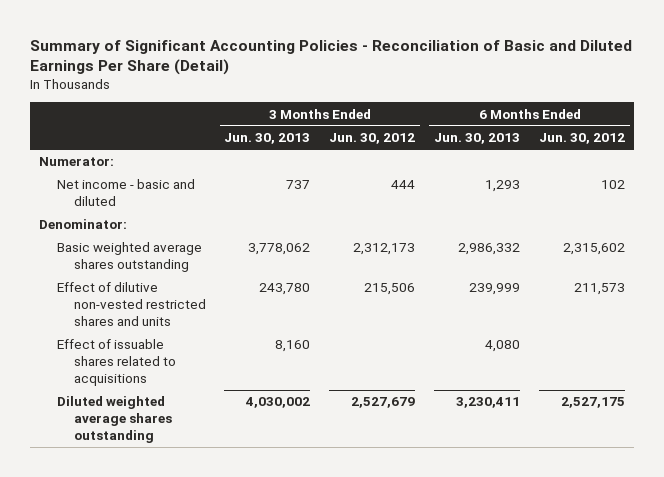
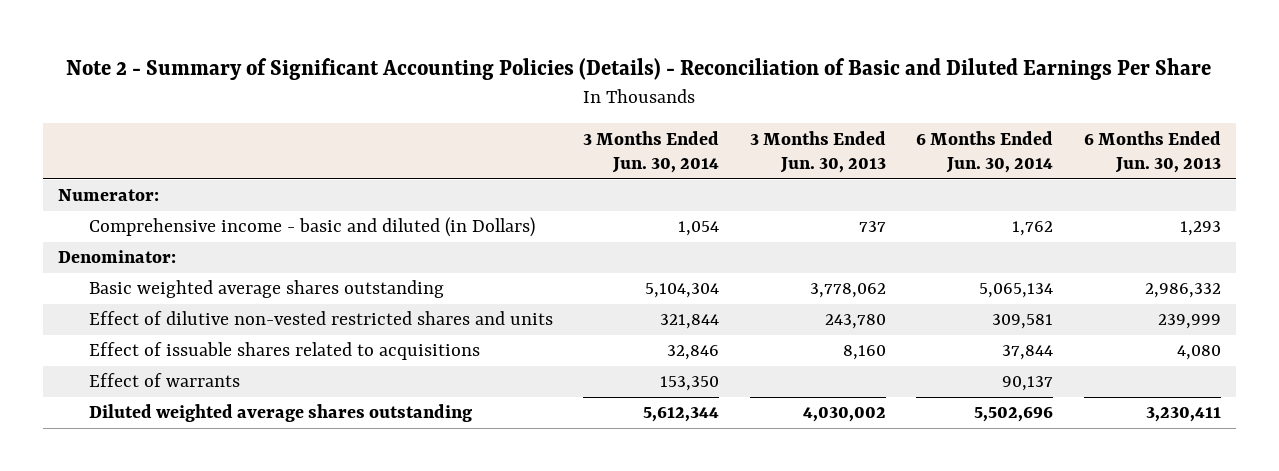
[29,39,632,76] Summary of Significant Accounting Policies - Reconciliation of Basic and Diluted Earnings Per Share (Detail) -> [66,58,1212,81] Note 2 - Summary of Significant Accounting Policies (Details) - Reconciliation of Basic and Diluted Earnings Per Share
[329,133,416,145] Jun. 30, 2012 -> none
[539,133,626,145] Jun. 30, 2012 -> none
none -> [583,130,720,174] 3 Months Ended Jun. 30, 2014
none -> [916,130,1054,174] 6 Months Ended Jun. 30, 2014
[56,179,195,207] Net income - basic and diluted -> [88,217,535,238] Comprehensive income - basic and diluted (in Dollars)
none -> [88,373,240,388] Effect of warrants

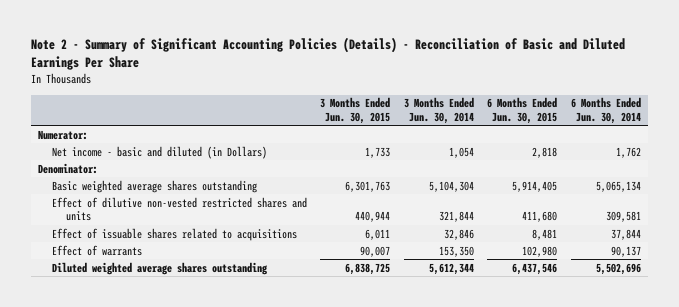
[749,130,886,174] 3 Months Ended Jun. 30, 2013 -> none
[1083,130,1221,174] 6 Months Ended Jun. 30, 2013 -> none
none -> [320,97,391,124] 3 Months Ended Jun. 30, 2015
none -> [487,97,558,124] 6 Months Ended Jun. 30, 2015
[88,217,535,238] Comprehensive income - basic and diluted (in Dollars) -> [51,145,267,159] Net income - basic and diluted (in Dollars)

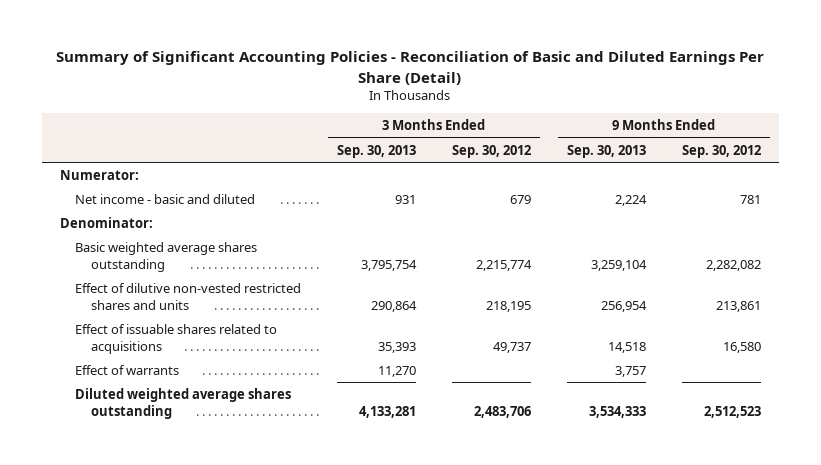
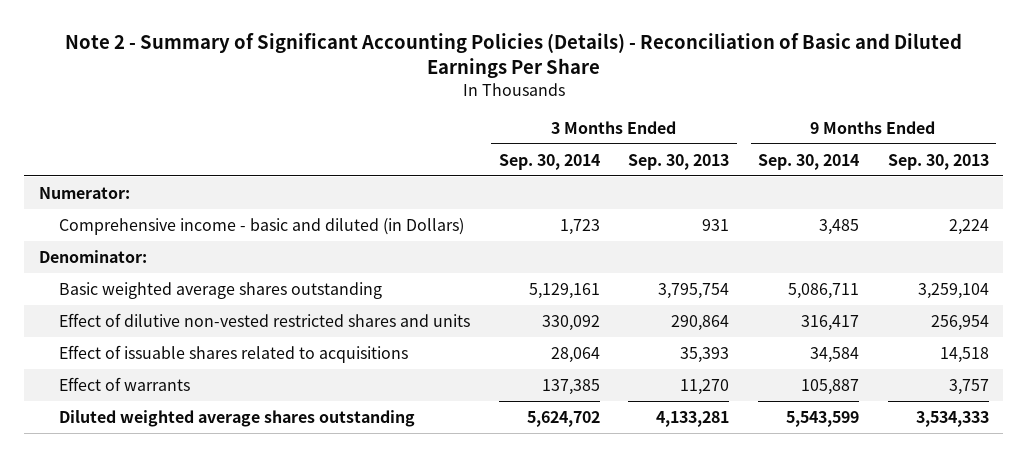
[56,51,765,85] Summary of Significant Accounting Policies - Reconciliation of Basic and Diluted Earnings Per Share (Detail) -> [64,33,962,79] Note 2 - Summary of Significant Accounting Policies (Details) - Reconciliation of Basic and Diluted Earnings Per Share
[452,144,532,158] Sep. 30, 2012 -> none
[681,144,761,158] Sep. 30, 2012 -> none
none -> [498,153,600,170] Sep. 30, 2014
none -> [758,153,860,170] Sep. 30, 2014
[75,193,256,204] Net income - basic and diluted -> [58,217,464,235] Comprehensive income - basic and diluted (in Dollars)

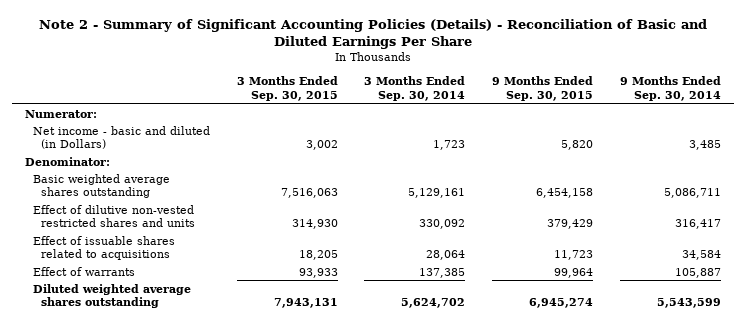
[628,153,730,170] Sep. 30, 2013 -> none
[887,153,989,170] Sep. 30, 2013 -> none
none -> [236,76,338,101] 3 Months Ended Sep. 30, 2015
none -> [492,76,594,101] 9 Months Ended Sep. 30, 2015
[58,217,464,235] Comprehensive income - basic and diluted (in Dollars) -> [32,125,210,150] Net income - basic and diluted (in Dollars)

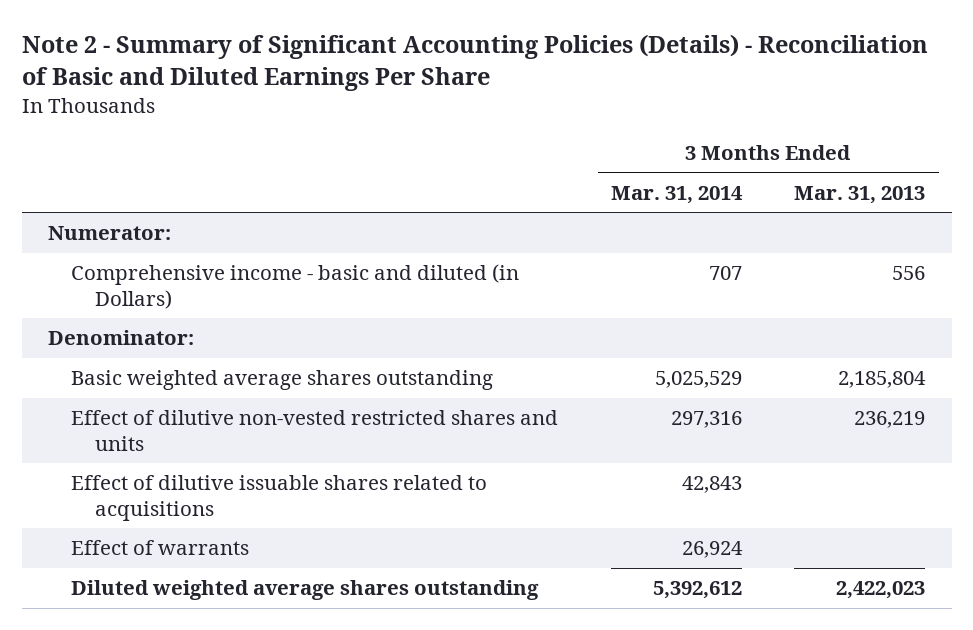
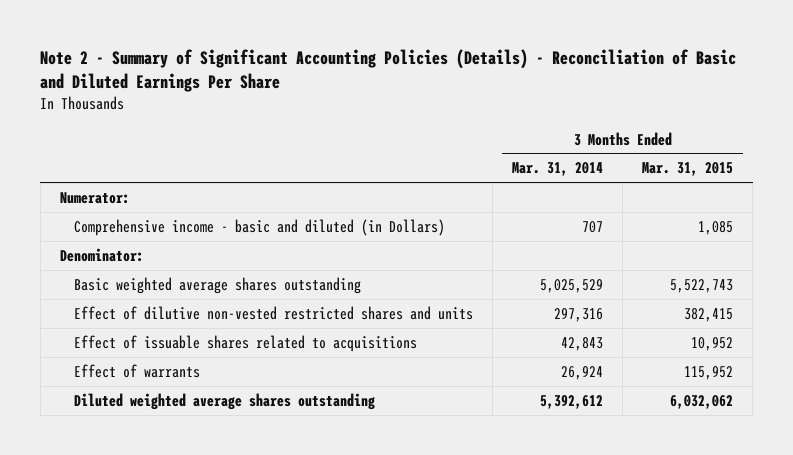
[794,185,926,204] Mar. 31, 2013 -> none
none -> [642,162,734,177] Mar. 31, 2015
[71,475,488,522] Effect of dilutive issuable shares related to acquisitions -> [74,334,418,352] Effect of issuable shares related to acquisitions

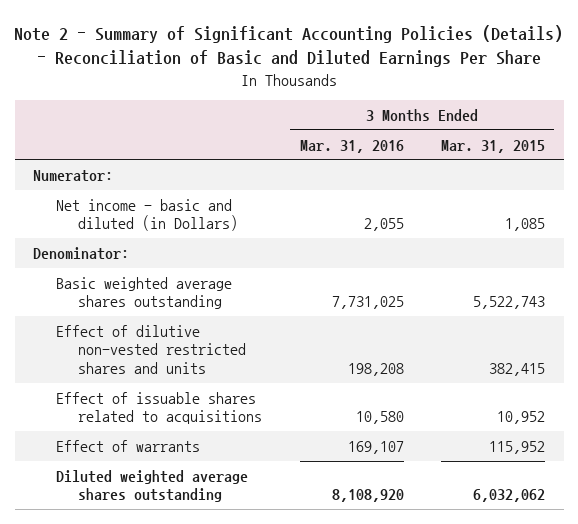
[512,162,604,177] Mar. 31, 2014 -> none
none -> [299,139,404,153] Mar. 31, 2016
[74,218,446,236] Comprehensive income - basic and diluted (in Dollars) -> [55,198,239,232] Net income - basic and diluted (in Dollars)

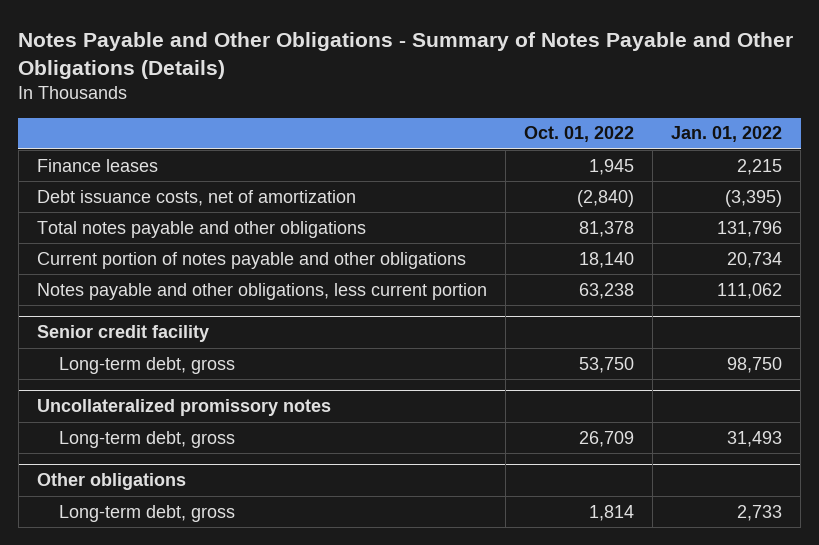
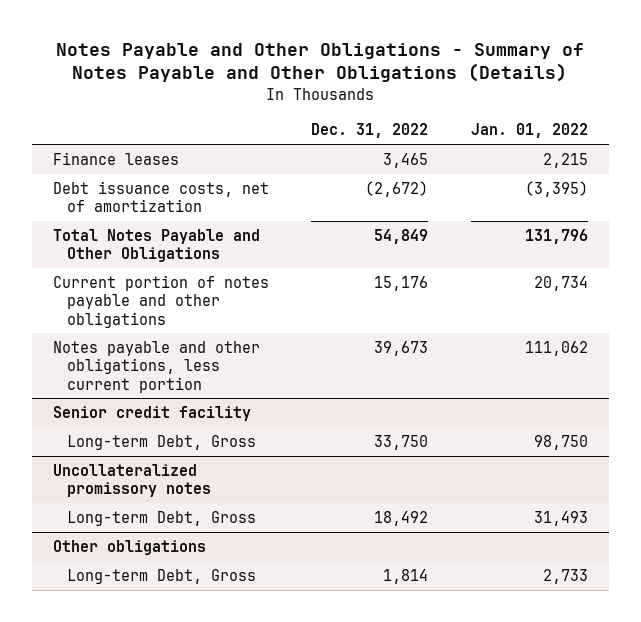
[524,126,635,143] Oct. 01, 2022 -> none
none -> [311,123,429,139] Dec. 31, 2022
[37,220,367,238] Total notes payable and other obligations -> [53,229,261,263] Total Notes Payable and Other Obligations
[59,356,236,374] Long-term debt, gross -> [66,435,256,451] Long-term Debt, Gross
[59,430,236,448] Long-term debt, gross -> [66,511,256,527] Long-term Debt, Gross
[59,504,236,522] Long-term debt, gross -> [66,569,256,585] Long-term Debt, Gross

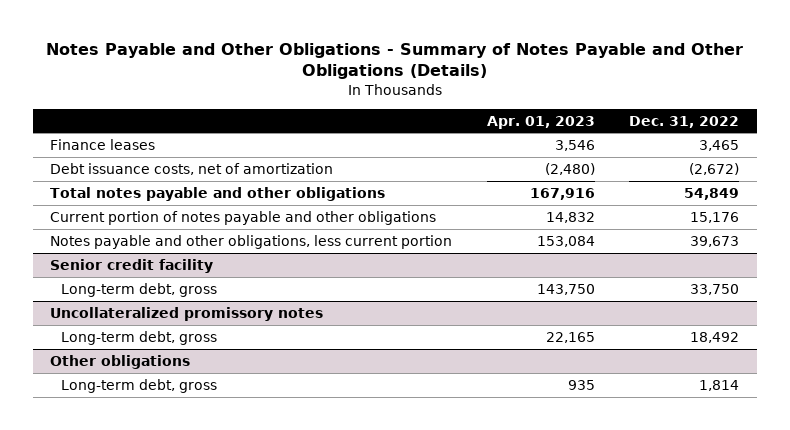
[470,123,588,139] Jan. 01, 2022 -> none
none -> [486,115,595,129] Apr. 01, 2023
[53,229,261,263] Total Notes Payable and Other Obligations -> [50,186,386,201] Total notes payable and other obligations
[66,435,256,451] Long-term Debt, Gross -> [60,282,217,297] Long-term debt, gross
[66,511,256,527] Long-term Debt, Gross -> [60,330,217,345] Long-term debt, gross
[66,569,256,585] Long-term Debt, Gross -> [60,378,217,393] Long-term debt, gross

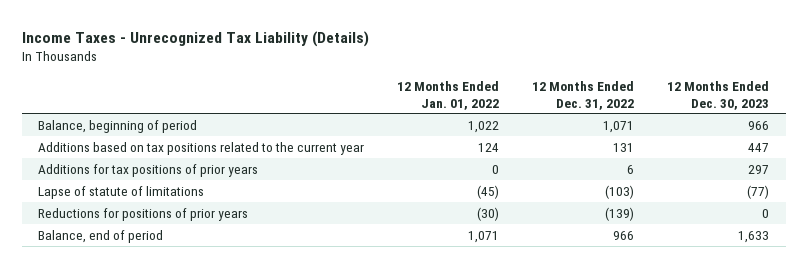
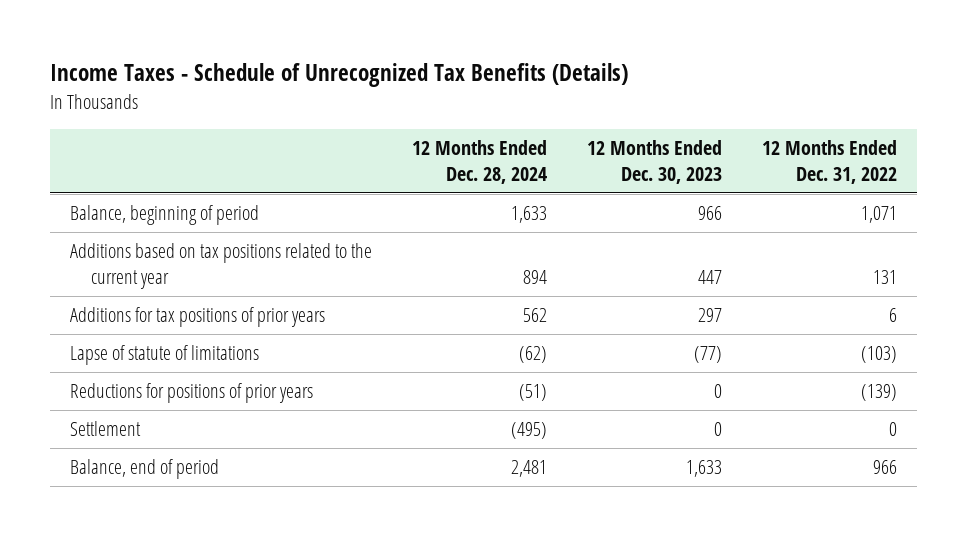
[21,30,369,47] Income Taxes - Unrecognized Tax Liability (Details) -> [50,63,629,88] Income Taxes - Schedule of Unrecognized Tax Benefits (Details)
[397,80,500,110] 12 Months Ended Jan. 01, 2022 -> none
none -> [412,140,548,184] 12 Months Ended Dec. 28, 2024
none -> [70,421,142,437] Settlement

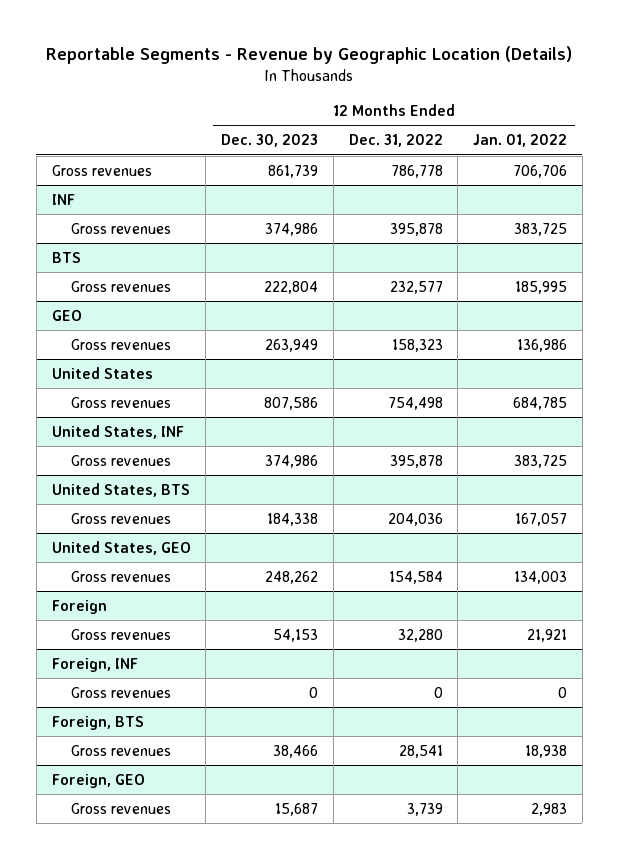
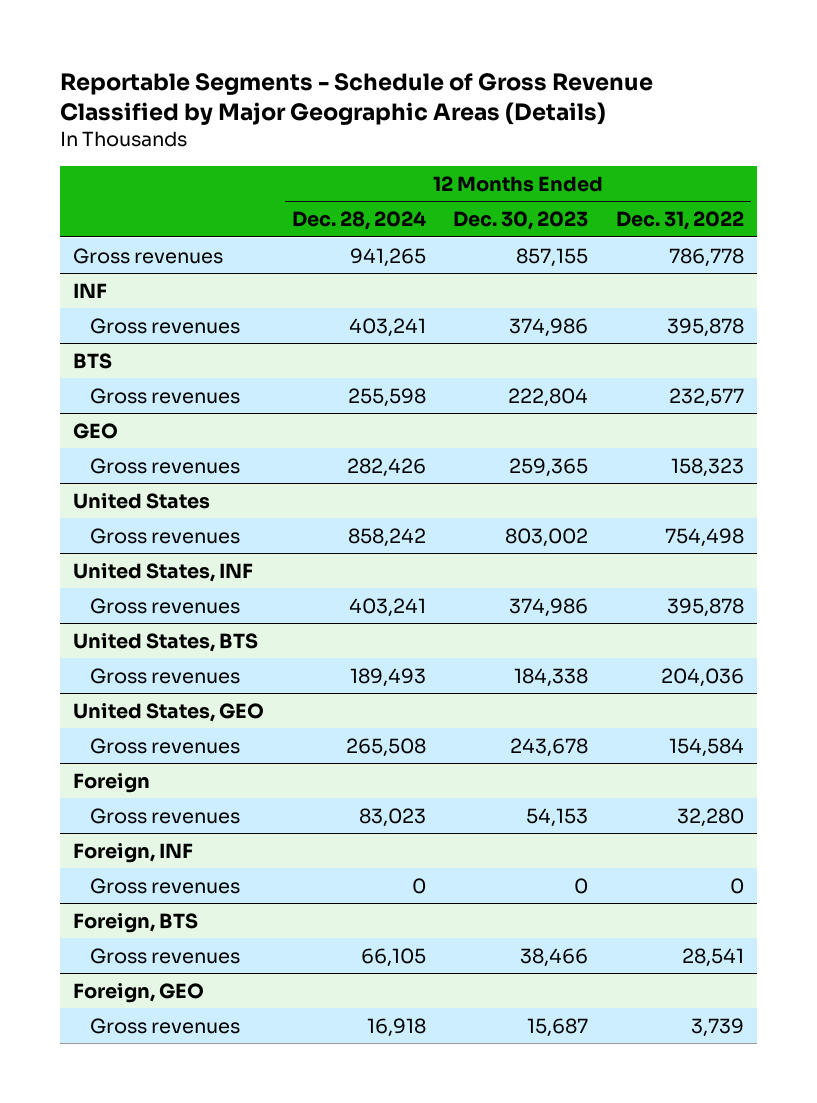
[46,46,573,65] Reportable Segments - Revenue by Geographic Location (Details) -> [59,72,653,126] Reportable Segments - Schedule of Gross Revenue Classified by Major Geographic Areas (Details)
[473,134,568,148] Jan. 01, 2022 -> none
none -> [291,211,426,231] Dec. 28, 2024
[268,164,319,178] 861,739 -> [516,247,589,267] 857,155
[265,338,319,352] 263,949 -> [509,457,589,477] 259,365
[264,396,319,410] 807,586 -> [505,527,589,547] 803,002
[265,570,319,584] 248,262 -> [510,737,589,757] 243,678

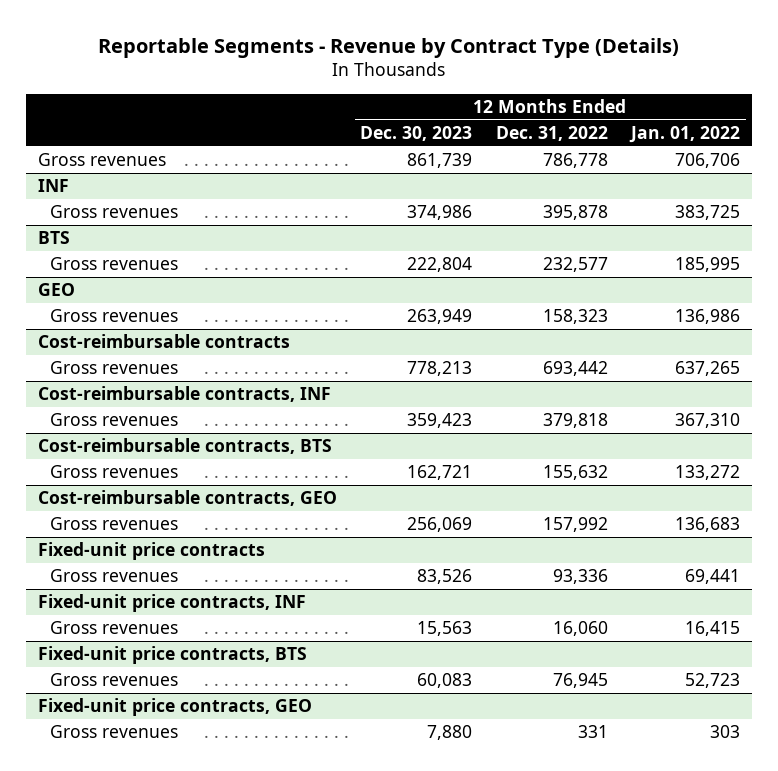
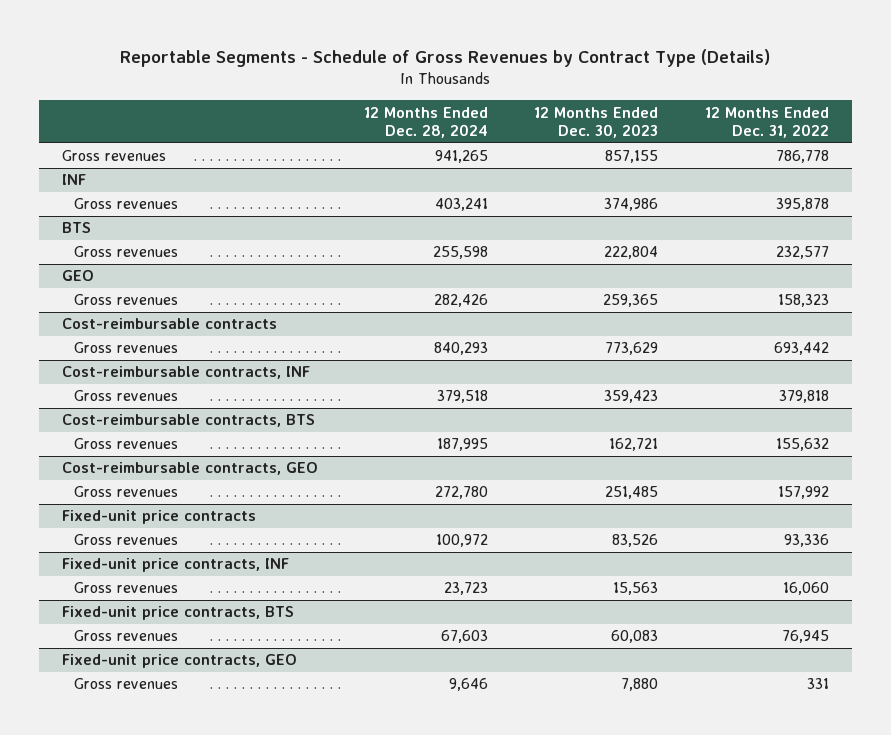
[98,38,680,59] Reportable Segments - Revenue by Contract Type (Details) -> [120,49,771,68] Reportable Segments - Schedule of Gross Revenues by Contract Type (Details)
[629,125,741,143] Jan. 01, 2022 -> none
none -> [364,106,489,139] 12 Months Ended Dec. 28, 2024
[407,153,473,169] 861,739 -> [605,150,659,164] 857,155
[407,309,473,325] 263,949 -> [603,294,659,308] 259,365
[407,361,473,377] 778,213 -> [605,342,659,356] 773,629
[407,517,473,533] 256,069 -> [605,486,659,500] 251,485

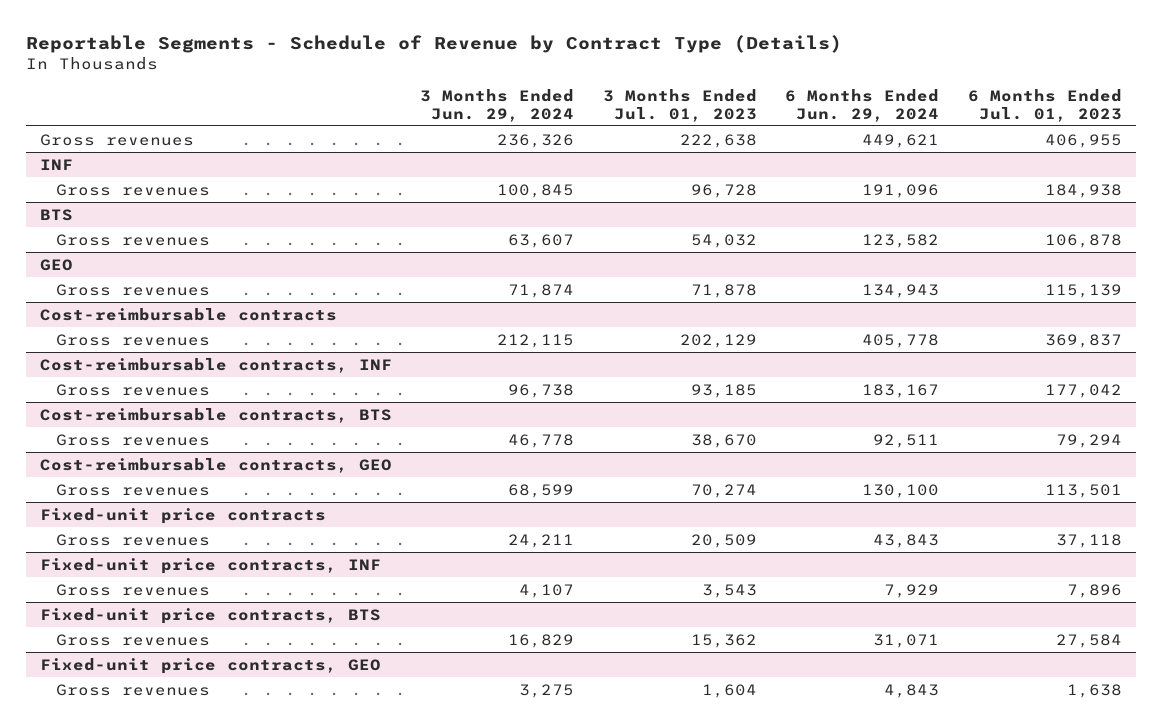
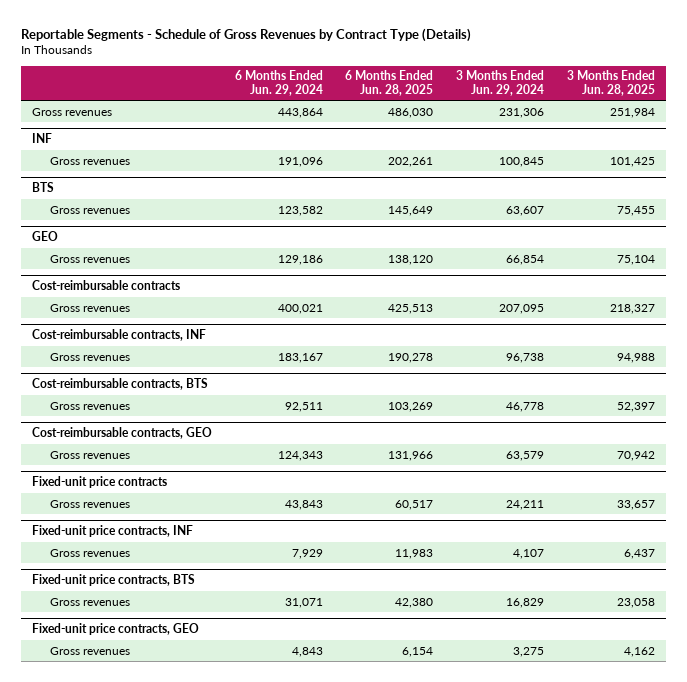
[25,34,842,53] Reportable Segments - Schedule of Revenue by Contract Type (Details) -> [20,27,471,42] Reportable Segments - Schedule of Gross Revenues by Contract Type (Details)
[602,89,757,122] 3 Months Ended Jul. 01, 2023 -> none
[967,89,1122,122] 6 Months Ended Jul. 01, 2023 -> none
none -> [345,70,434,96] 6 Months Ended Jun. 28, 2025
none -> [566,70,655,96] 3 Months Ended Jun. 28, 2025
[497,133,575,148] 236,326 -> [498,107,544,118] 231,306
[862,133,940,148] 449,621 -> [277,107,323,118] 443,864
[508,283,575,298] 71,874 -> [505,254,544,265] 66,854
[862,283,940,298] 134,943 -> [277,254,323,265] 129,186
[497,333,575,348] 212,115 -> [498,303,544,314] 207,095
[862,333,940,348] 405,778 -> [277,303,323,314] 400,021
[508,483,575,498] 68,599 -> [505,450,544,461] 63,579
[862,483,940,498] 130,100 -> [277,450,323,461] 124,343

